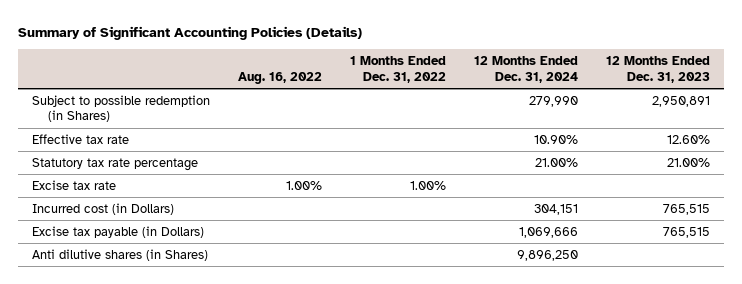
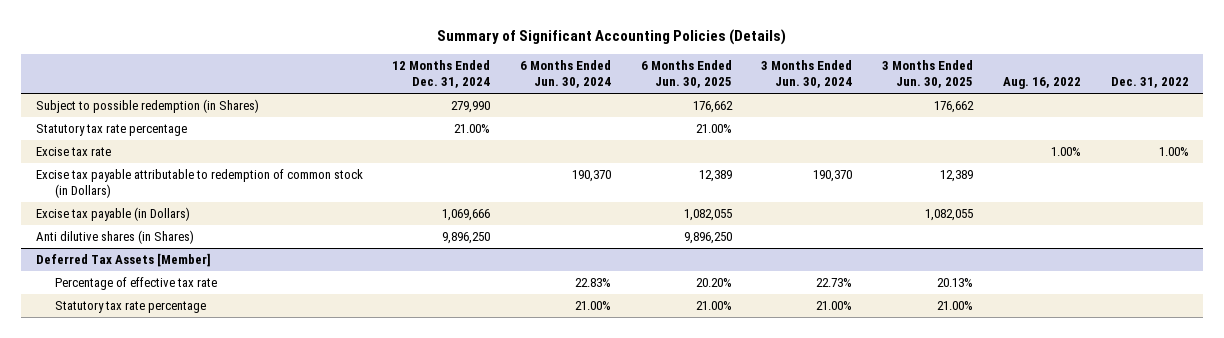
[350,56,447,83] 1 Months Ended Dec. 31, 2022 -> none
[606,56,711,83] 12 Months Ended Dec. 31, 2023 -> none
none -> [520,60,612,89] 6 Months Ended Jun. 30, 2024
none -> [640,60,732,89] 6 Months Ended Jun. 30, 2025
none -> [761,60,853,89] 3 Months Ended Jun. 30, 2024
none -> [882,60,974,89] 3 Months Ended Jun. 30, 2025
none -> [1110,77,1189,89] Dec. 31, 2022
[31,133,129,144] Effective tax rate -> none
[31,202,174,215] Incurred cost (in Dollars) -> none
none -> [35,169,363,199] Excise tax payable attributable to redemption of common stock (in Dollars)
none -> [35,253,211,268] Deferred Tax Assets [Member]
none -> [54,277,217,291] Percentage of effective tax rate
none -> [54,301,206,314] Statutory tax rate percentage

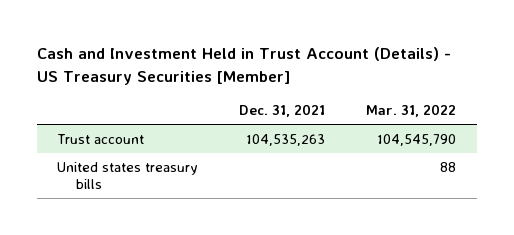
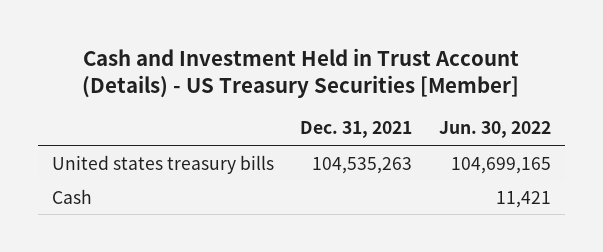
[366,104,457,118] Mar. 31, 2022 -> none
none -> [439,121,552,139] Jun. 30, 2022
[57,133,145,144] Trust account -> [51,154,274,174] United states treasury bills
[57,161,199,190] United states treasury bills -> [51,188,92,204] Cash

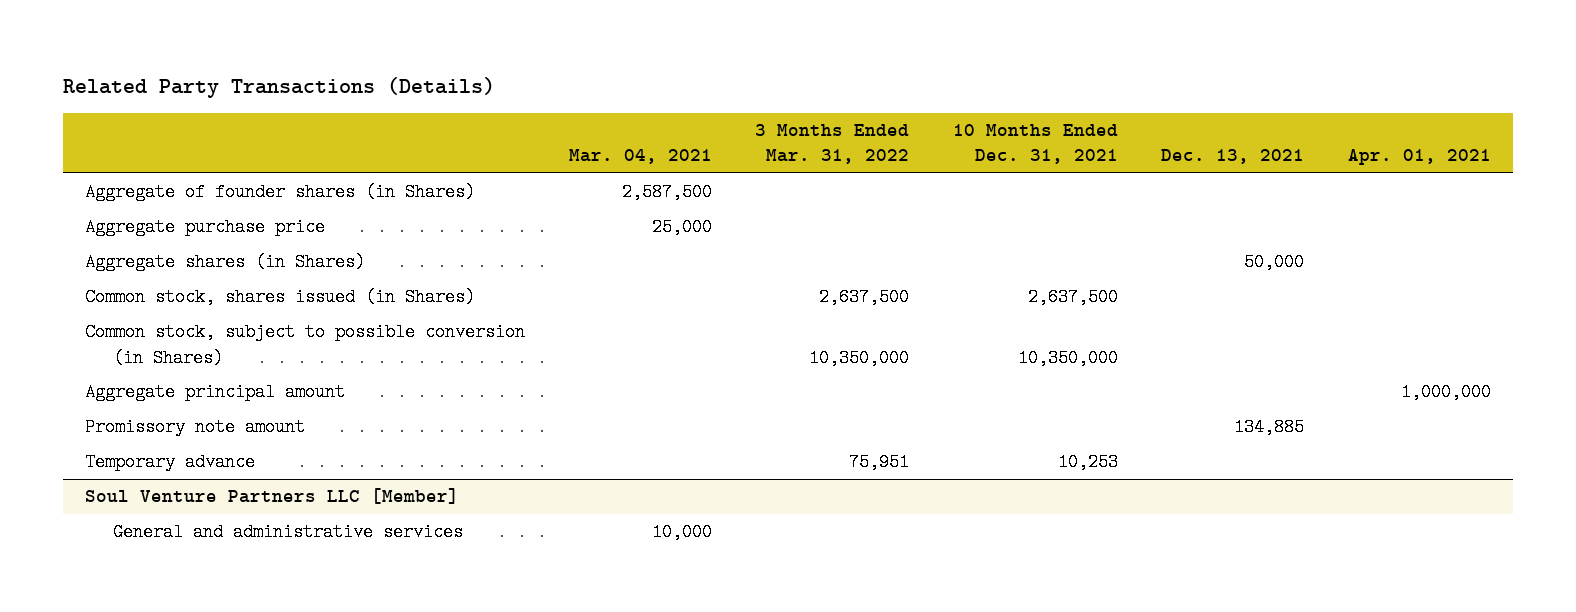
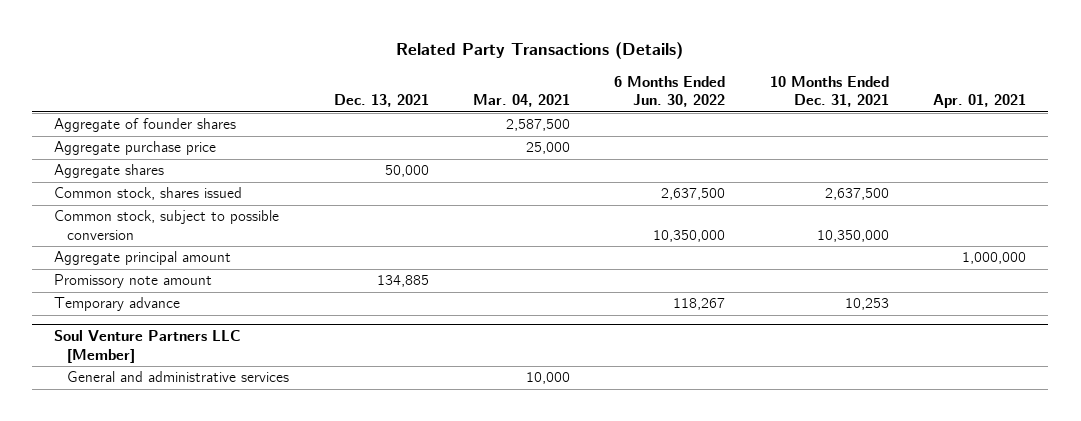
[755,124,910,165] 3 Months Ended Mar. 31, 2022 -> none
none -> [614,75,726,108] 6 Months Ended Jun. 30, 2022
[84,183,475,202] Aggregate of founder shares (in Shares) -> [54,118,237,133] Aggregate of founder shares
[84,253,365,272] Aggregate shares (in Shares) -> [54,164,165,179] Aggregate shares
[84,288,475,307] Common stock, shares issued (in Shares) -> [54,187,243,201] Common stock, shares issued
[84,323,525,367] Common stock, subject to possible conversion (in Shares) -> [54,210,280,241] Common stock, subject to possible conversion

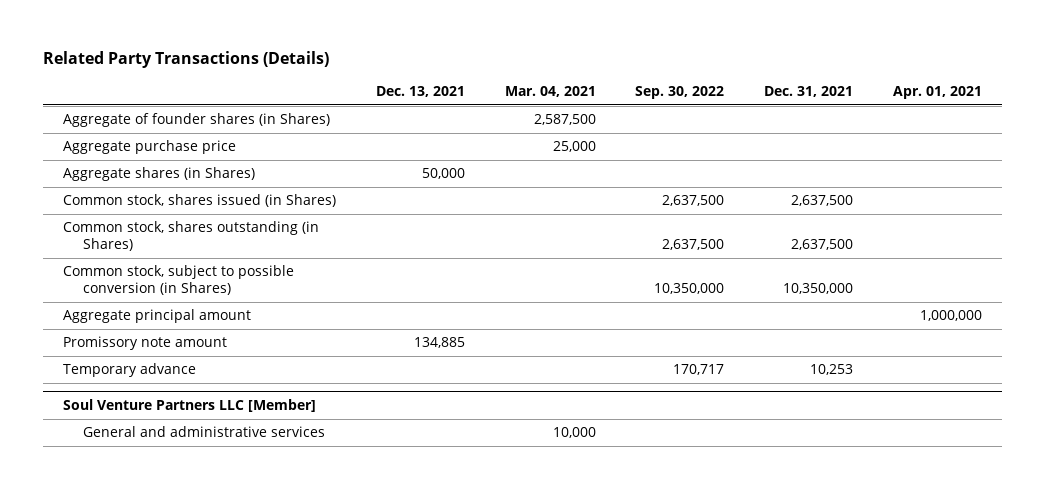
[614,75,726,108] 6 Months Ended Jun. 30, 2022 -> none
[769,75,889,108] 10 Months Ended Dec. 31, 2021 -> none
none -> [635,85,725,99] Sep. 30, 2022
none -> [764,85,854,97] Dec. 31, 2021
[54,118,237,133] Aggregate of founder shares -> [63,113,331,128] Aggregate of founder shares (in Shares)
[54,164,165,179] Aggregate shares -> [63,167,256,182] Aggregate shares (in Shares)
[54,187,243,201] Common stock, shares issued -> [63,194,337,208] Common stock, shares issued (in Shares)
none -> [63,221,320,252] Common stock, shares outstanding (in Shares)
[54,210,280,241] Common stock, subject to possible conversion -> [63,265,295,296] Common stock, subject to possible conversion (in Shares)

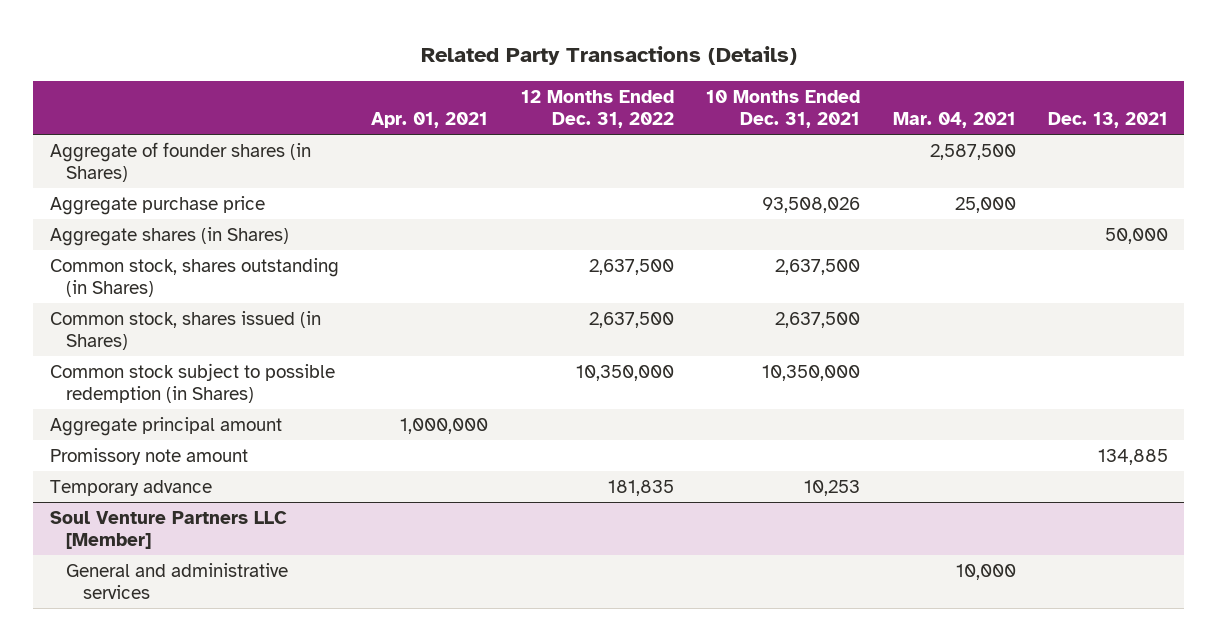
[635,85,725,99] Sep. 30, 2022 -> none
[764,85,854,97] Dec. 31, 2021 -> none
none -> [520,90,674,128] 12 Months Ended Dec. 31, 2022
none -> [706,90,861,128] 10 Months Ended Dec. 31, 2021
[63,194,337,208] Common stock, shares issued (in Shares) -> [49,311,321,350] Common stock, shares issued (in Shares)
[63,265,295,296] Common stock, subject to possible conversion (in Shares) -> [49,363,335,403] Common stock subject to possible redemption (in Shares)

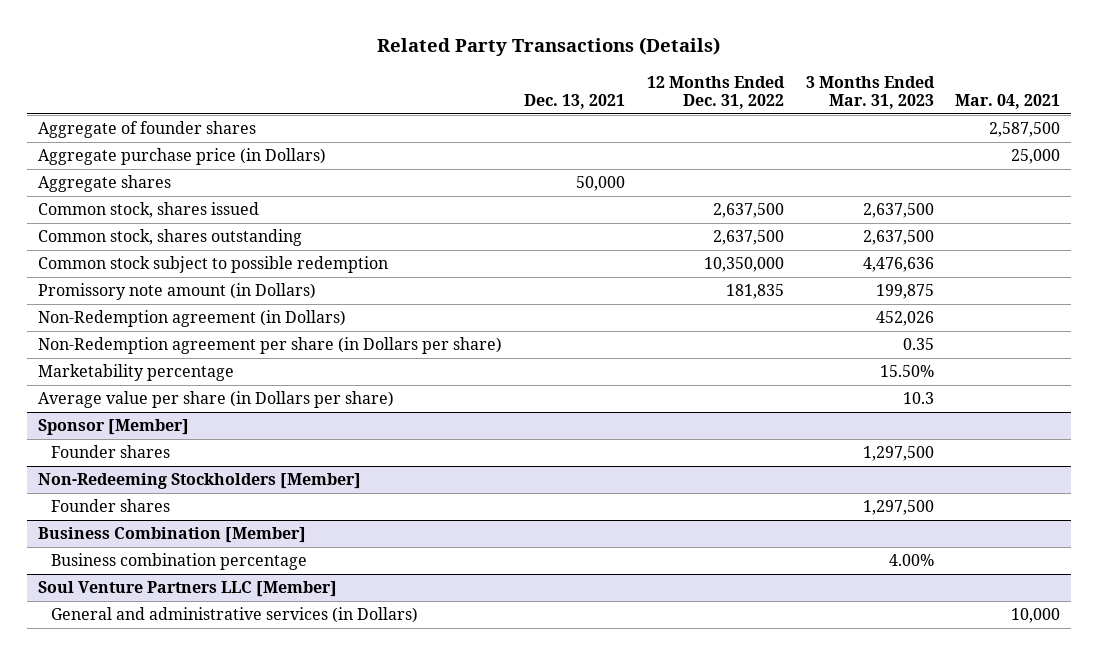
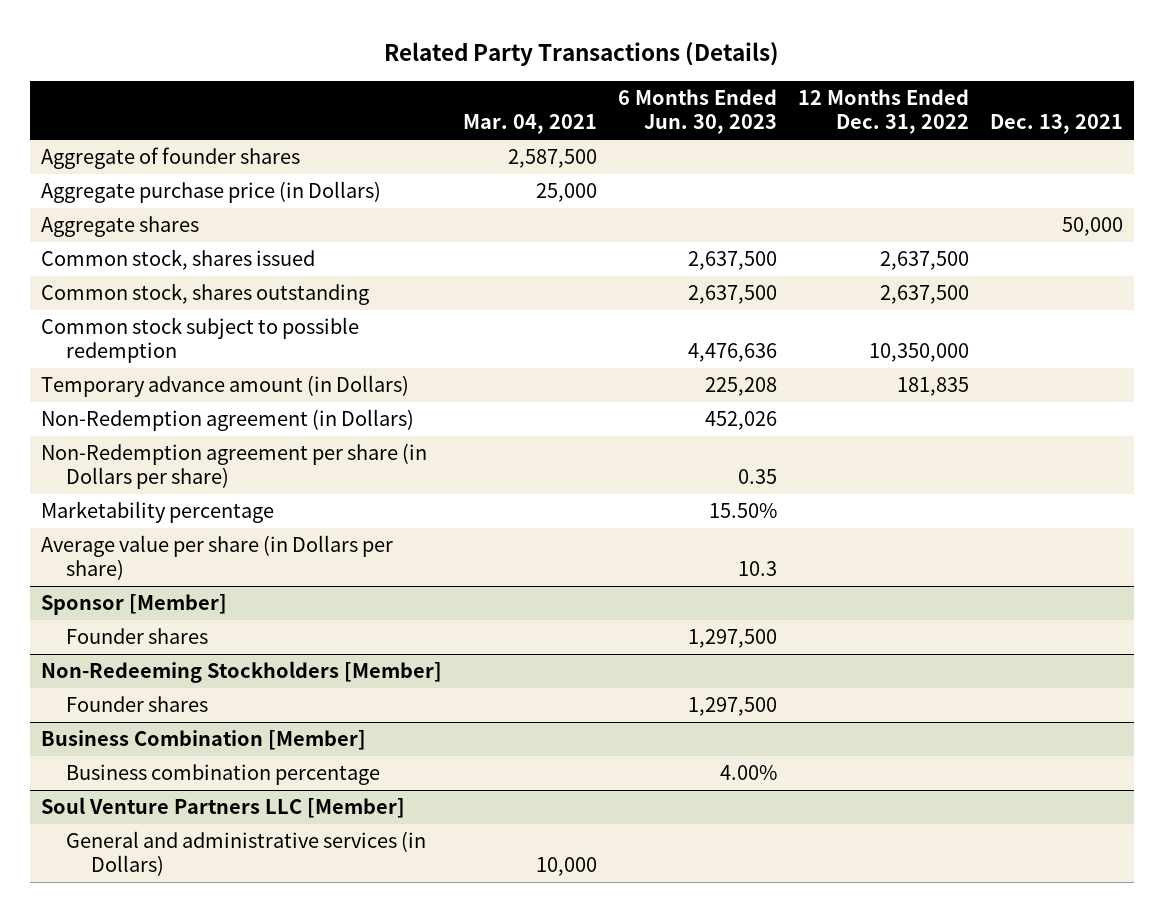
[805,75,935,110] 3 Months Ended Mar. 31, 2023 -> none
none -> [618,89,778,135] 6 Months Ended Jun. 30, 2023
[38,283,317,301] Promissory note amount (in Dollars) -> [40,375,409,398] Temporary advance amount (in Dollars)

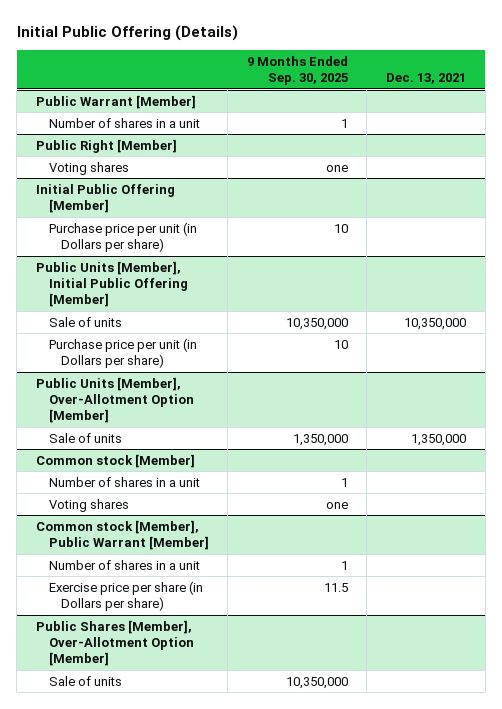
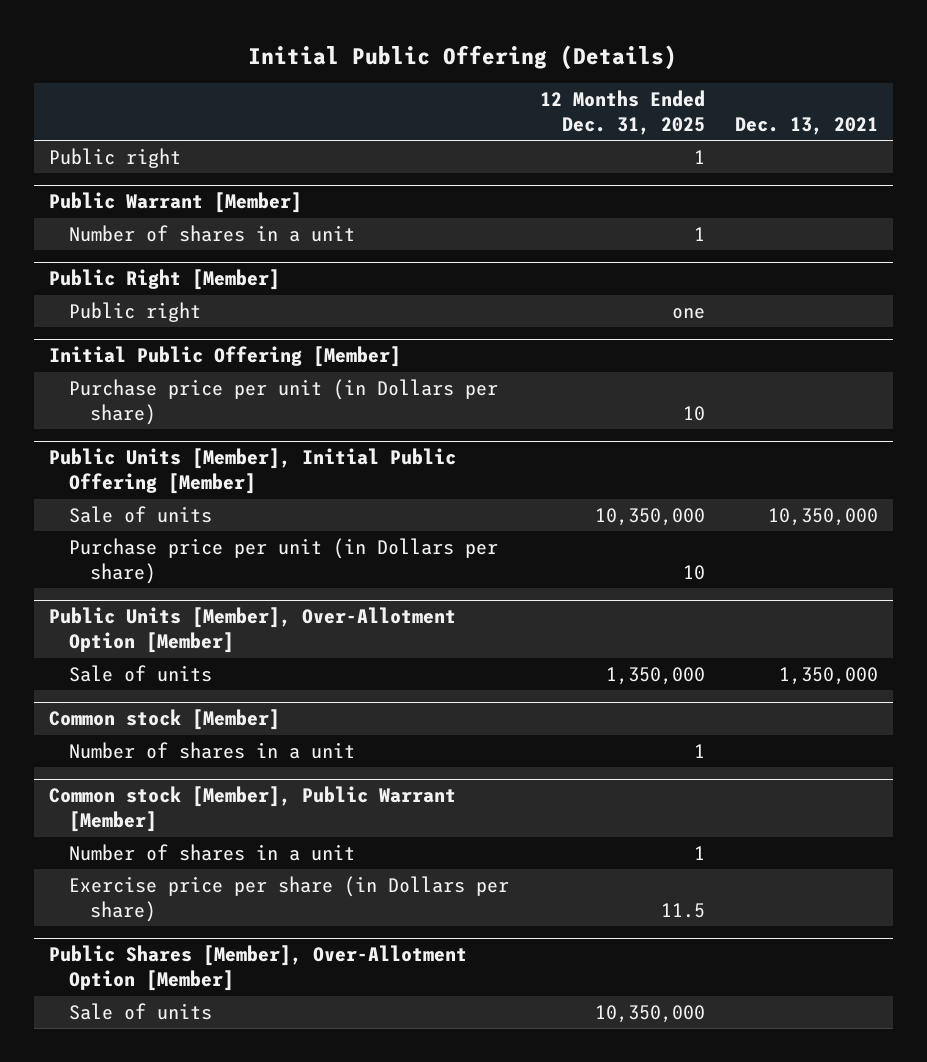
[246,55,348,86] 9 Months Ended Sep. 30, 2025 -> none
none -> [539,89,705,135] 12 Months Ended Dec. 31, 2025
none -> [48,147,181,168] Public right
[48,161,129,175] Voting shares -> [69,301,202,322] Public right
[48,498,129,512] Voting shares -> none

